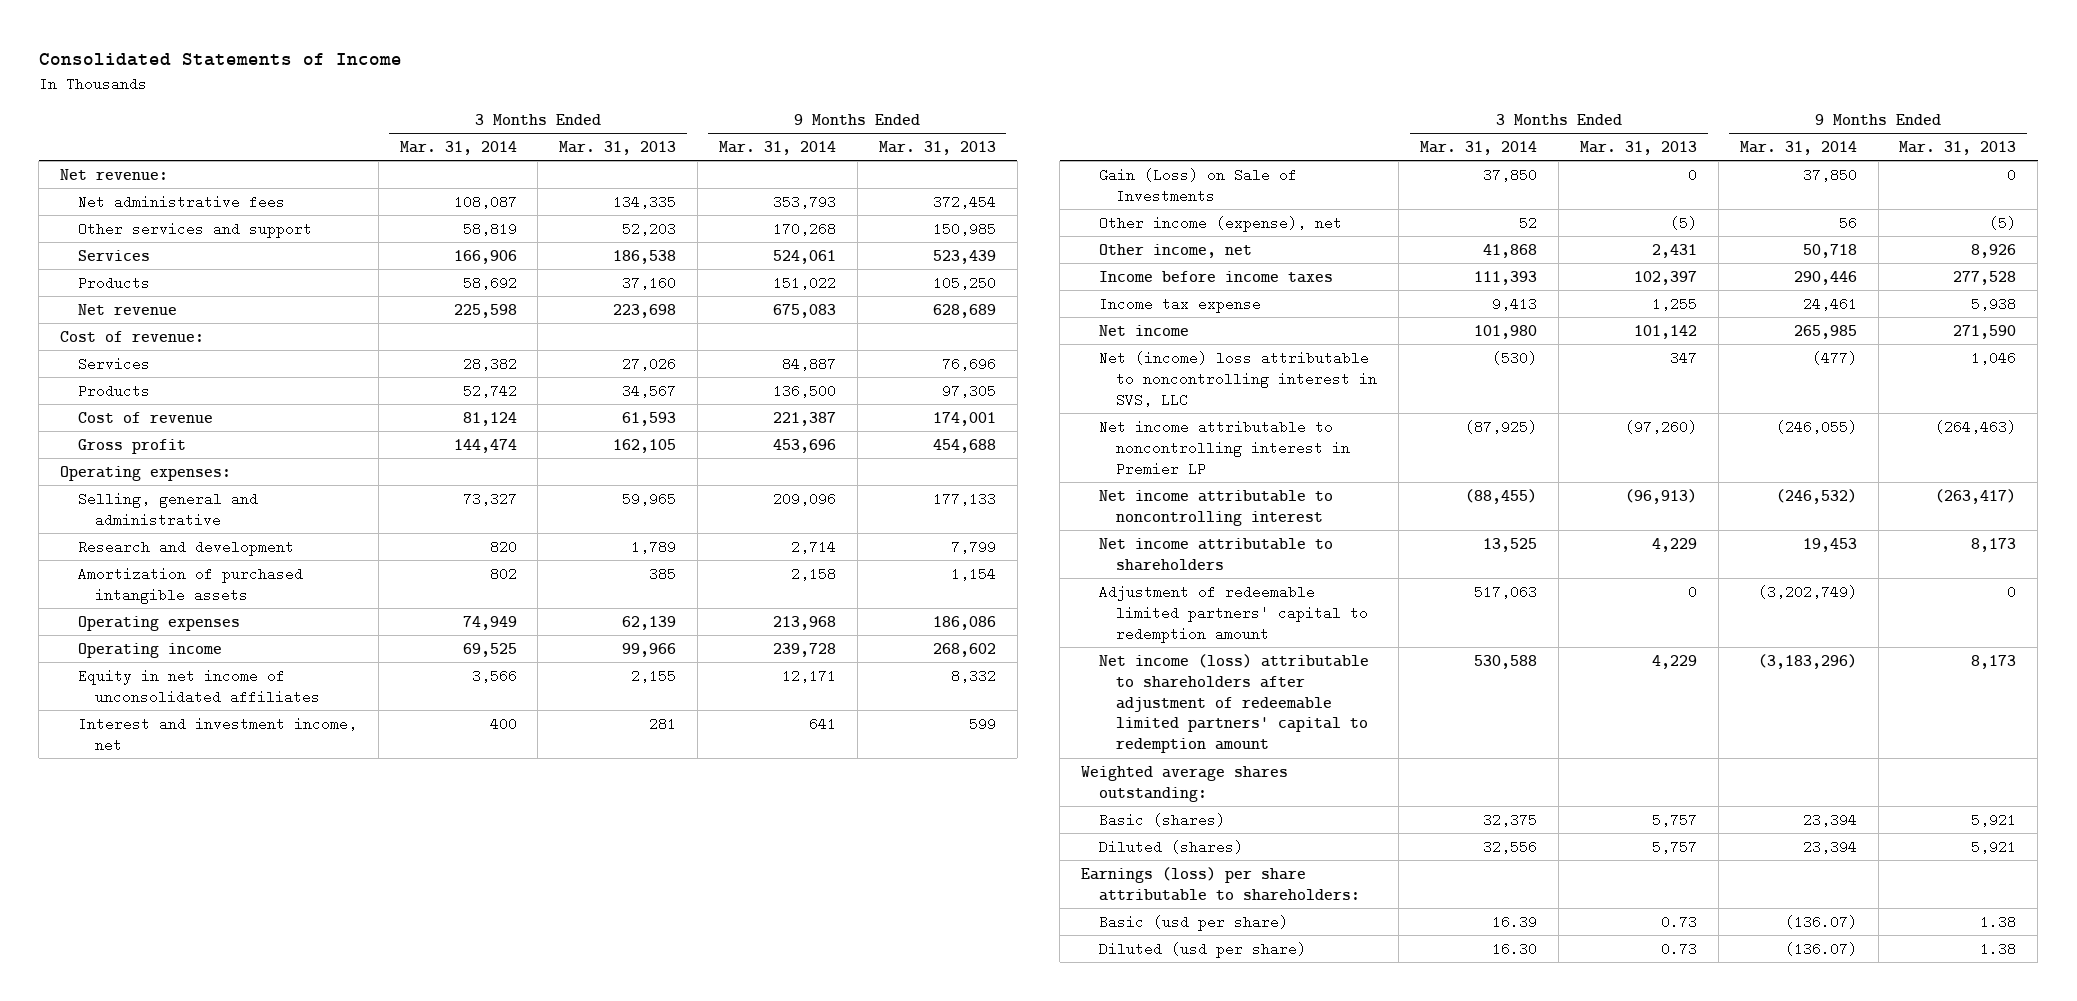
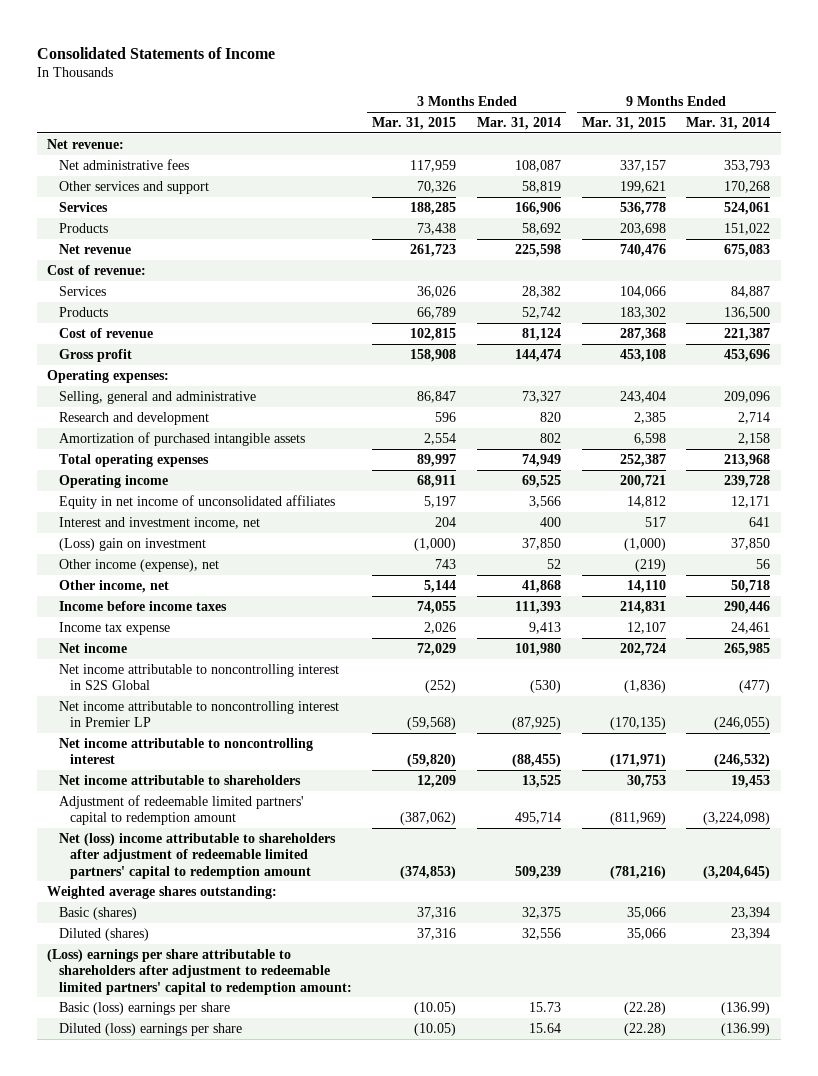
[559,140,677,155] Mar. 31, 2013 -> none
[878,140,996,155] Mar. 31, 2013 -> none
none -> [372,116,457,130] Mar. 31, 2015
none -> [581,116,666,130] Mar. 31, 2015
[77,615,240,631] Operating expenses -> [58,453,209,467] Total operating expenses
[1098,167,1297,203] Gain (Loss) on Sale of Investments -> [58,537,206,551] (Loss) gain on investment
[1098,350,1378,407] Net (income) loss attributable to noncontrolling interest in SVS, LLC -> [58,663,339,691] Net income attributable to noncontrolling interest in S2S Global
[1474,584,1538,599] 517,063 -> [515,812,562,825] 495,714
[1757,584,1857,599] (3,202,749) -> [703,812,771,826] (3,224,098)
[1098,653,1369,754] Net income (loss) attributable to shareholders after adjustment of redeemable limited partners' capital to redemption amount -> [58,832,336,879] Net (loss) income attributable to shareholders after adjustment of redeemable limited partners' capital to redemption amount
[1474,654,1538,669] 530,588 -> [515,865,562,879] 509,239
[1757,653,1857,669] (3,183,296) -> [703,865,771,879] (3,204,645)
[1081,866,1360,901] Earnings (loss) per share attributable to shareholders: -> [47,948,352,995] (Loss) earnings per share attributable to shareholders after adjustment to redeemable limited partners' capital to redemption amount:
[1098,914,1288,931] Basic (usd per share) -> [58,1001,230,1015] Basic (loss) earnings per share
[1492,914,1538,929] 16.39 -> [529,1001,562,1012] 15.73
[1784,914,1857,929] (136.07) -> [721,1001,771,1015] (136.99)
[1098,941,1306,958] Diluted (usd per share) -> [58,1022,242,1036] Diluted (loss) earnings per share
[1492,941,1538,956] 16.30 -> [529,1022,562,1033] 15.64
[1784,941,1857,956] (136.07) -> [721,1022,771,1036] (136.99)

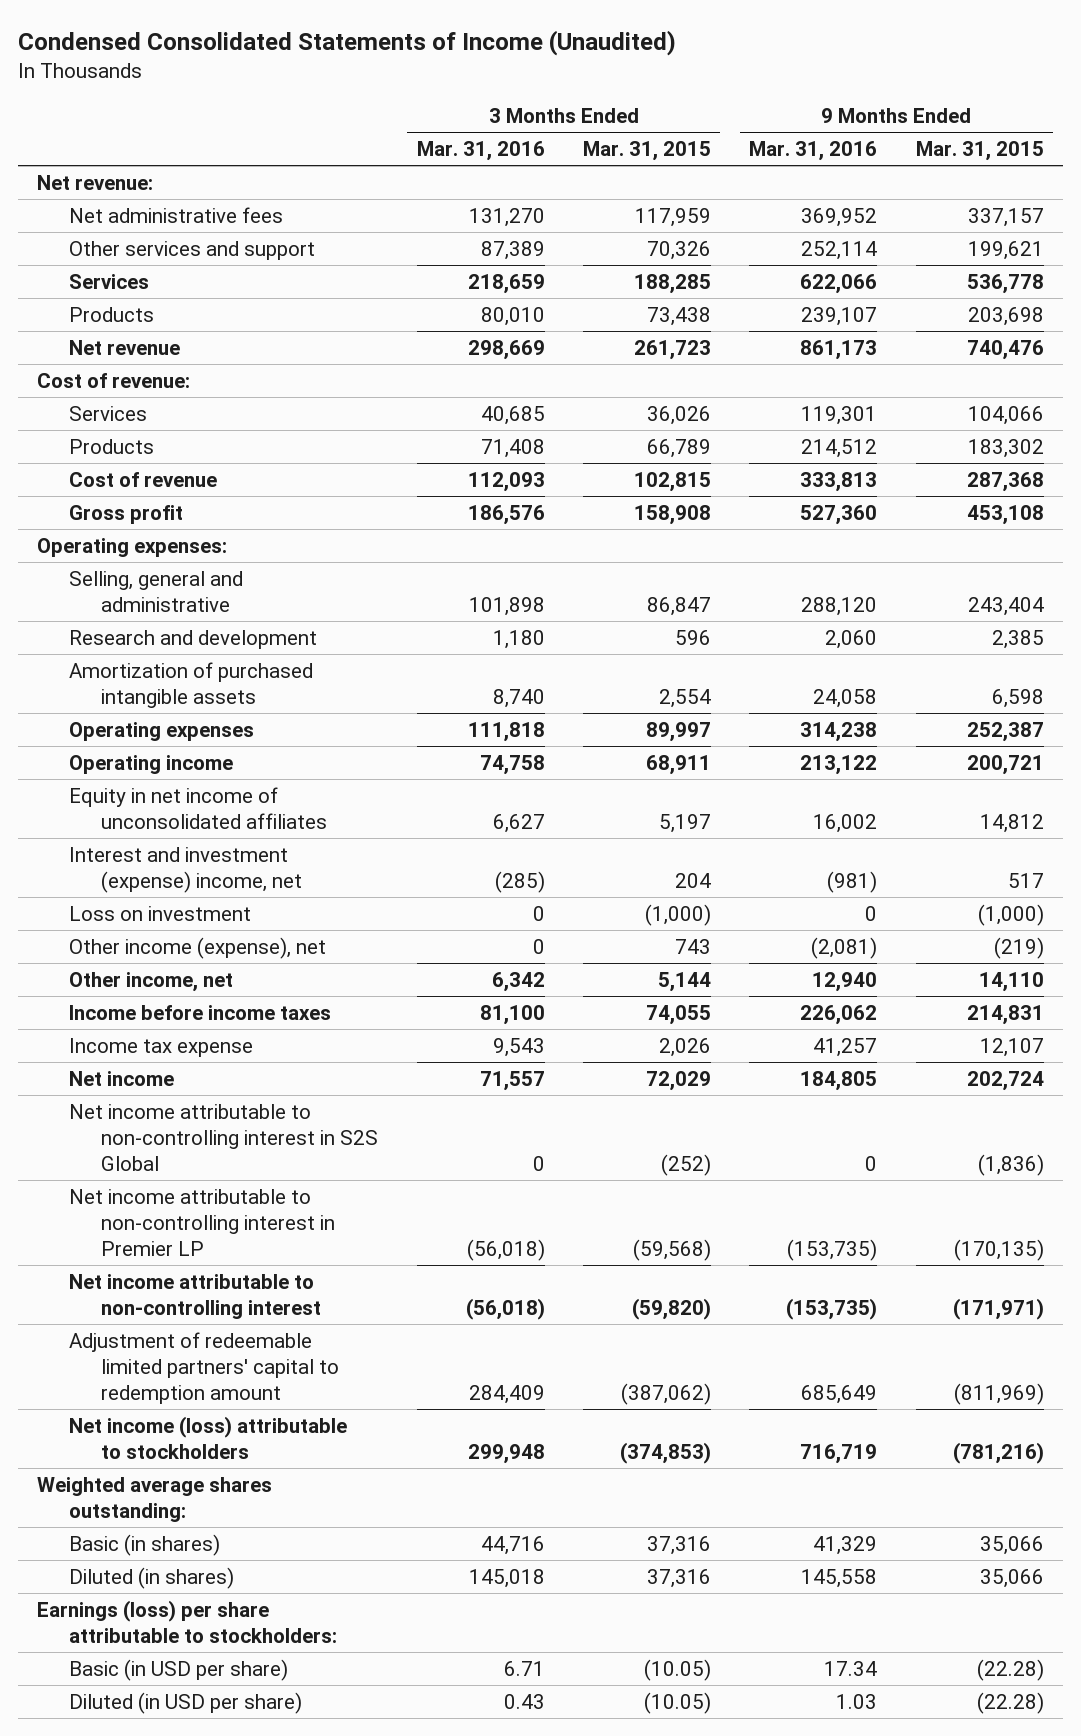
[36,46,275,59] Consolidated Statements of Income -> [18,30,677,57] Condensed Consolidated Statements of Income (Unaudited)
[477,116,562,130] Mar. 31, 2014 -> none
[686,116,771,130] Mar. 31, 2014 -> none
none -> [416,141,545,162] Mar. 31, 2016
none -> [749,141,878,162] Mar. 31, 2016
[58,453,209,467] Total operating expenses -> [69,721,255,741] Operating expenses
[58,516,260,529] Interest and investment income, net -> [69,846,303,894] Interest and investment (expense) income, net
[58,537,206,551] (Loss) gain on investment -> [69,905,252,921] Loss on investment
[58,774,301,785] Net income attributable to shareholders -> none
[58,663,339,691] Net income attributable to noncontrolling interest in S2S Global -> [69,1103,379,1172] Net income attributable to non-controlling interest in S2S Global
[58,700,339,728] Net income attributable to noncontrolling interest in Premier LP -> [69,1188,336,1257] Net income attributable to non-controlling interest in Premier LP
[58,737,313,765] Net income attributable to noncontrolling interest -> [69,1273,322,1320] Net income attributable to non-controlling interest
[58,832,336,879] Net (loss) income attributable to shareholders after adjustment of redeemable limited partners' capital to redemption amount -> [69,1415,348,1460] Net income (loss) attributable to stockholders
[58,906,137,920] Basic (shares) -> [69,1533,221,1556] Basic (in shares)
[58,927,149,941] Diluted (shares) -> [69,1566,235,1589] Diluted (in shares)
[47,948,352,995] (Loss) earnings per share attributable to shareholders after adjustment to redeemable limited partners' capital to redemption amount: -> [37,1599,338,1644] Earnings (loss) per share attributable to stockholders:
[58,1001,230,1015] Basic (loss) earnings per share -> [69,1658,289,1681] Basic (in USD per share)
[58,1022,242,1036] Diluted (loss) earnings per share -> [69,1691,303,1714] Diluted (in USD per share)

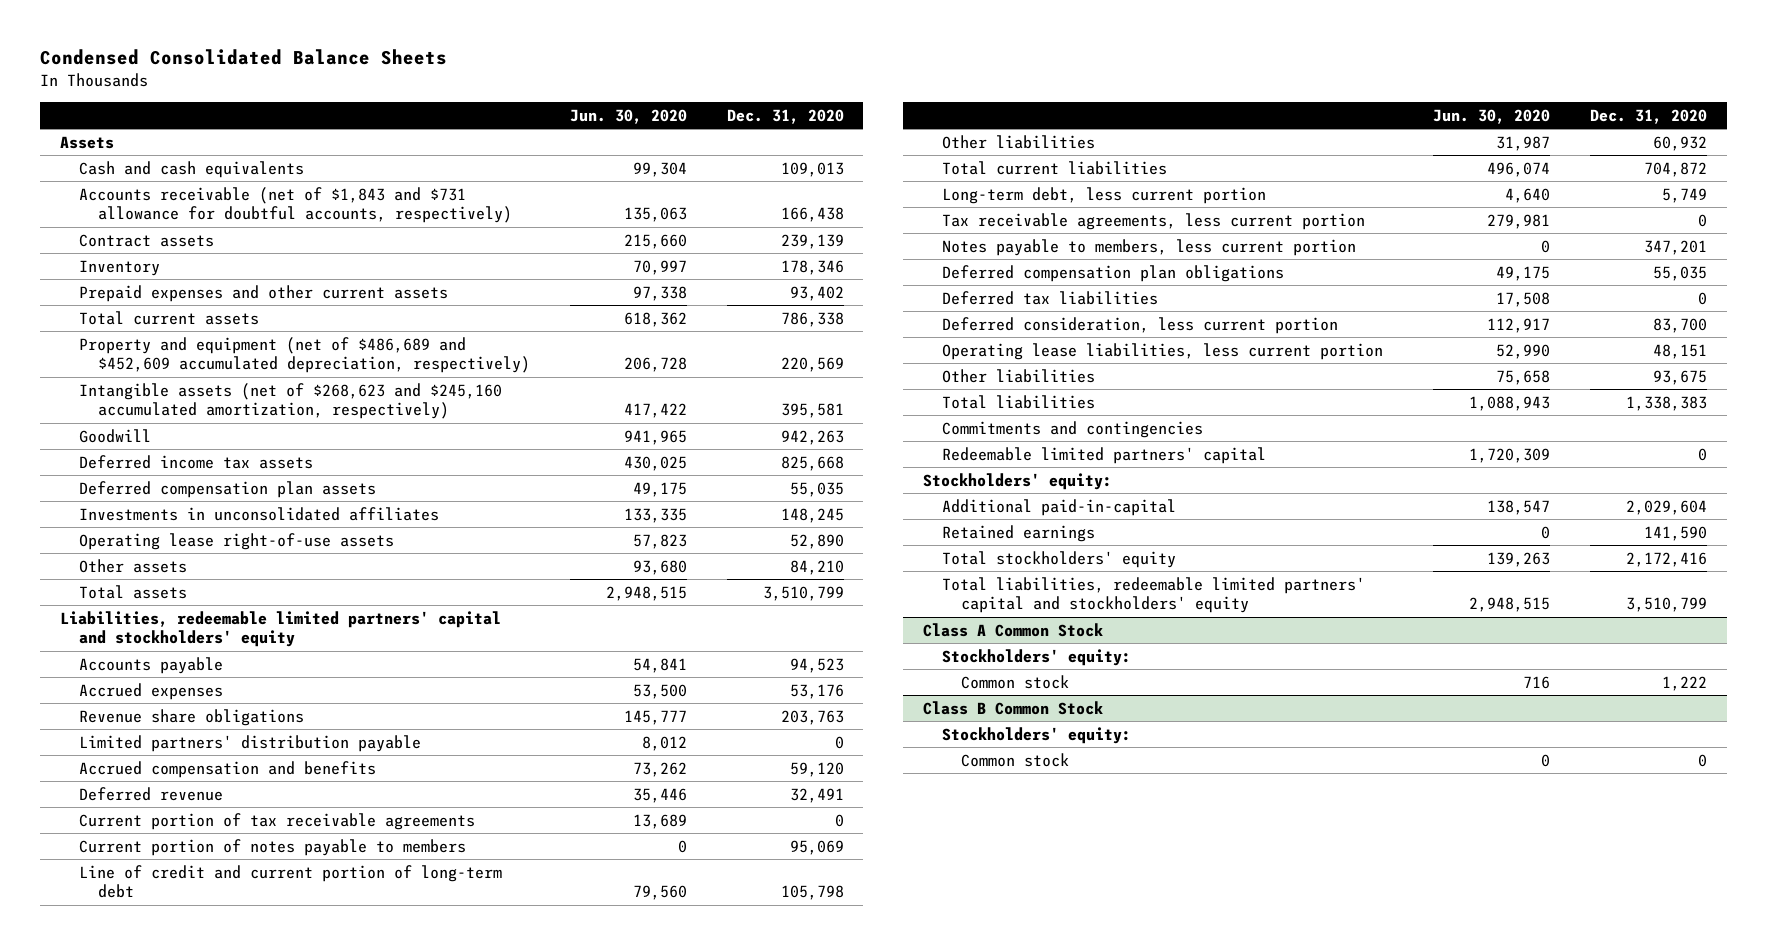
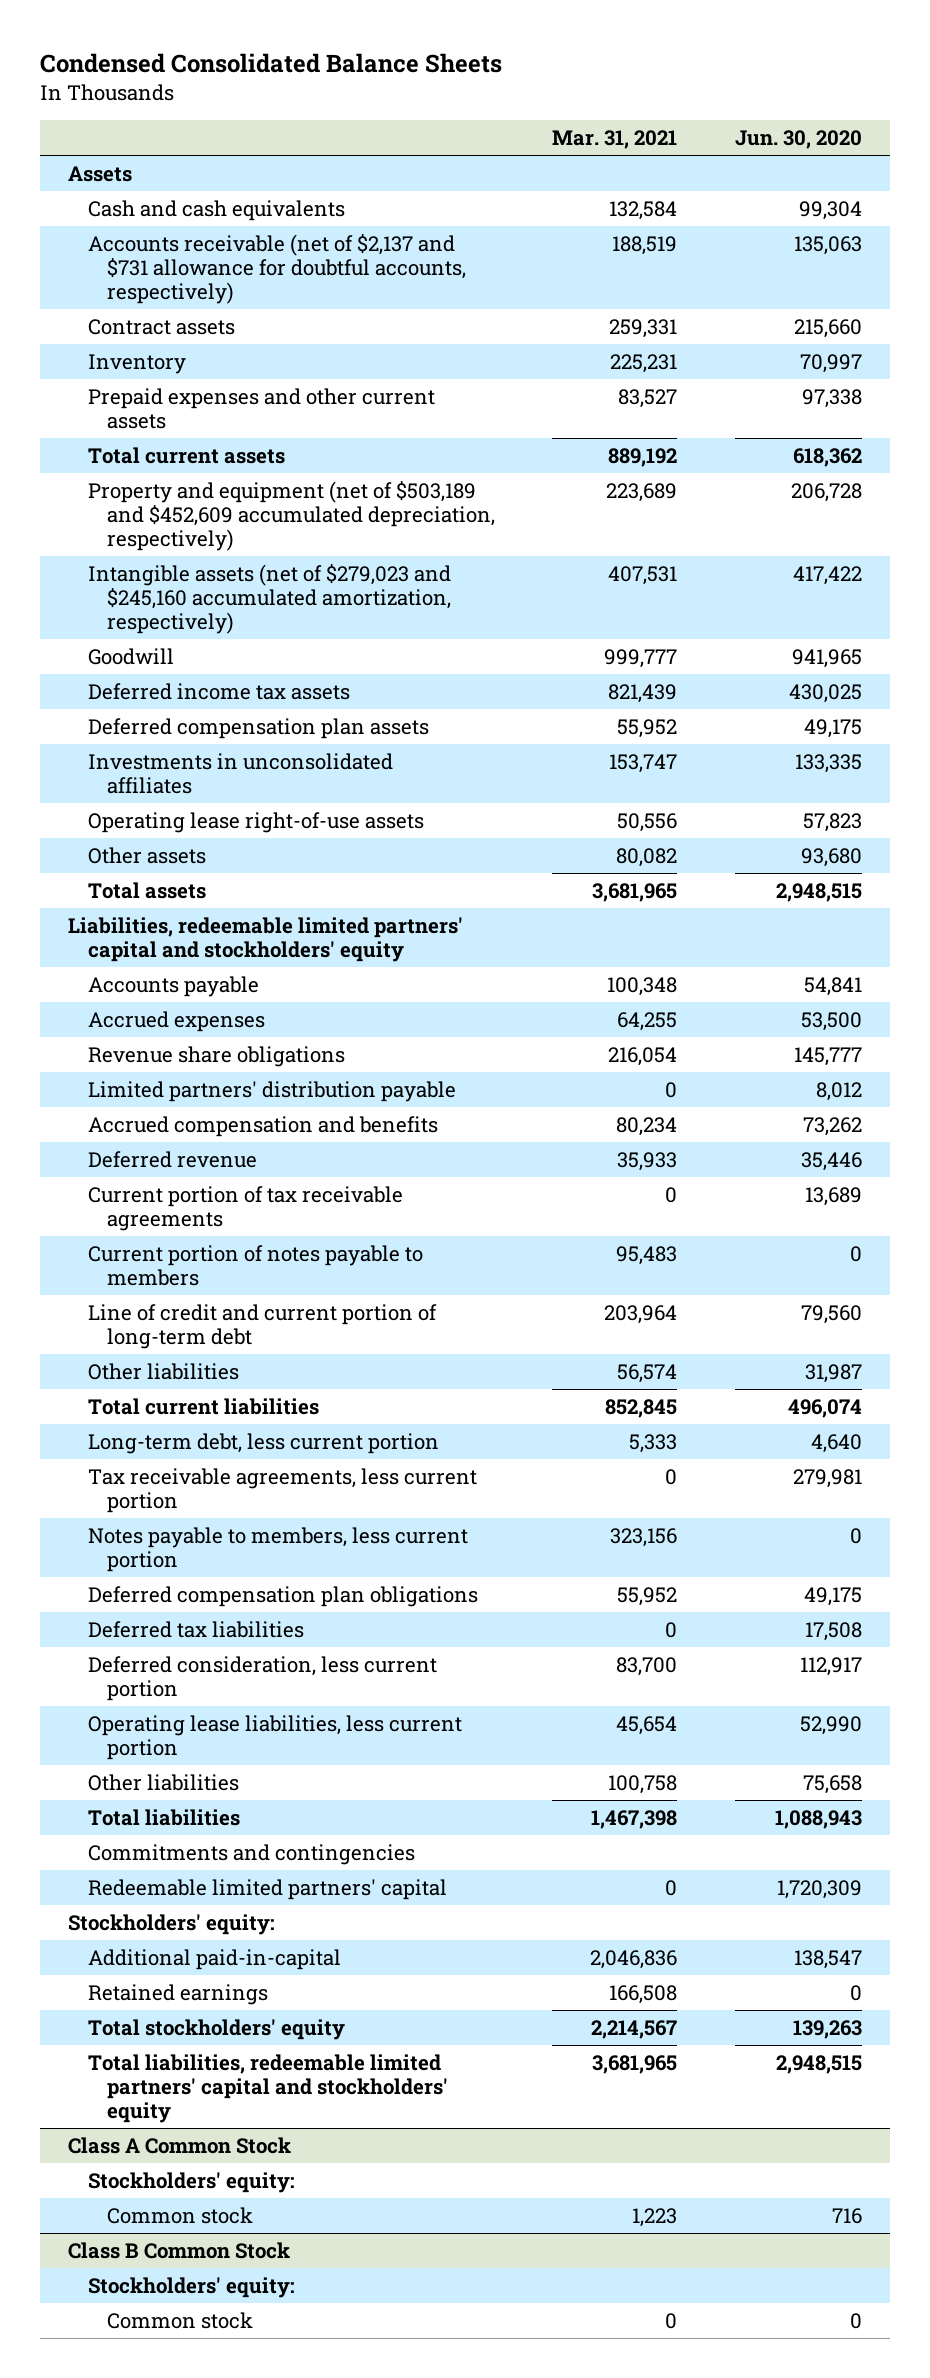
[726,108,844,124] Dec. 31, 2020 -> none
none -> [552,130,678,150] Mar. 31, 2021
[78,186,512,224] Accounts receivable (net of $1,843 and $731 allowance for doubtful accounts, respectively) -> [87,233,467,304] Accounts receivable (net of $2,137 and $731 allowance for doubtful accounts, respectively)
[78,336,530,374] Property and equipment (net of $486,689 and $452,609 accumulated depreciation, respectively) -> [87,480,496,551] Property and equipment (net of $503,189 and $452,609 accumulated depreciation, respectively)
[78,382,502,420] Intangible assets (net of $268,623 and $245,160 accumulated amortization, respectively) -> [87,563,452,634] Intangible assets (net of $279,023 and $245,160 accumulated amortization, respectively)

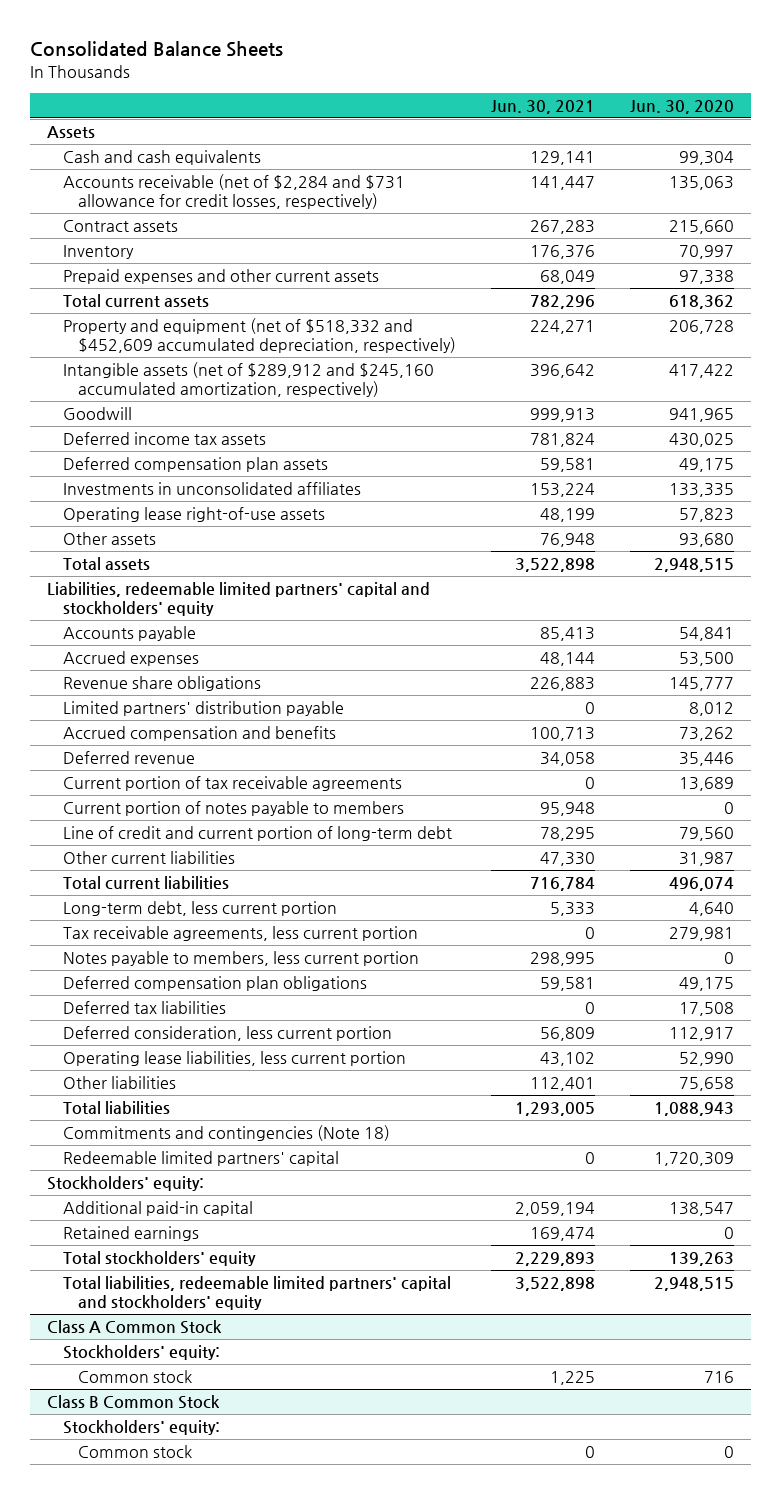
[39,52,502,73] Condensed Consolidated Balance Sheets -> [29,40,283,57] Consolidated Balance Sheets
[552,130,678,150] Mar. 31, 2021 -> none
none -> [490,99,595,114] Jun. 30, 2021
[87,233,467,304] Accounts receivable (net of $2,137 and $731 allowance for doubtful accounts, respectively) -> [62,174,405,209] Accounts receivable (net of $2,284 and $731 allowance for credit losses, respectively)
[87,480,496,551] Property and equipment (net of $503,189 and $452,609 accumulated depreciation, respectively) -> [62,318,457,353] Property and equipment (net of $518,332 and $452,609 accumulated depreciation, respectively)
[87,563,452,634] Intangible assets (net of $279,023 and $245,160 accumulated amortization, respectively) -> [62,362,434,397] Intangible assets (net of $289,912 and $245,160 accumulated amortization, respectively)
[87,1362,239,1380] Other liabilities -> [62,851,235,865] Other current liabilities
[87,1843,415,1865] Commitments and contingencies -> [62,1125,390,1142] Commitments and contingencies (Note 18)
[87,1948,341,1970] Additional paid-in-capital -> [62,1201,253,1217] Additional paid-in capital

